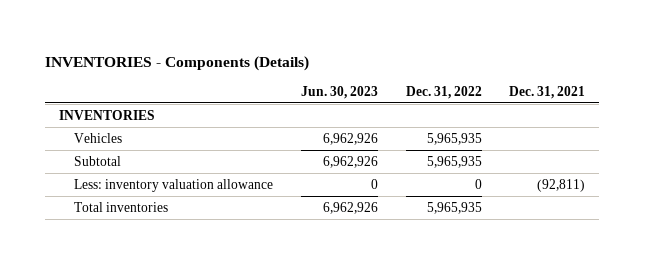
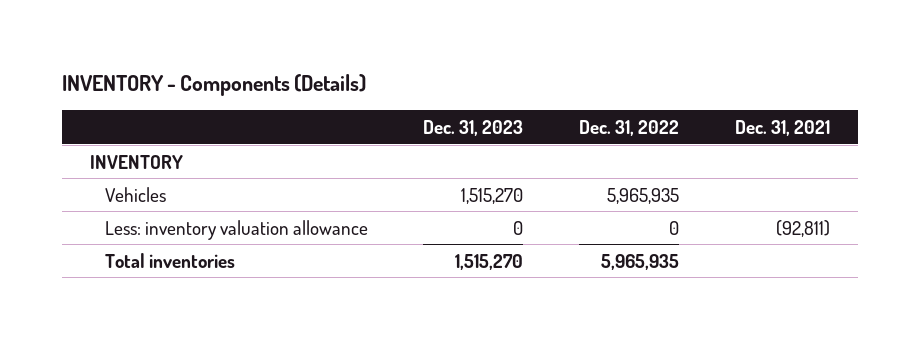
[45,55,310,71] INVENTORIES - Components (Details) -> [61,74,366,97] INVENTORY - Components (Details)
[300,86,378,100] Jun. 30, 2023 -> none
none -> [423,119,524,136] Dec. 31, 2023
[59,109,156,120] INVENTORIES -> [89,154,183,169] INVENTORY
[74,155,122,166] Subtotal -> none

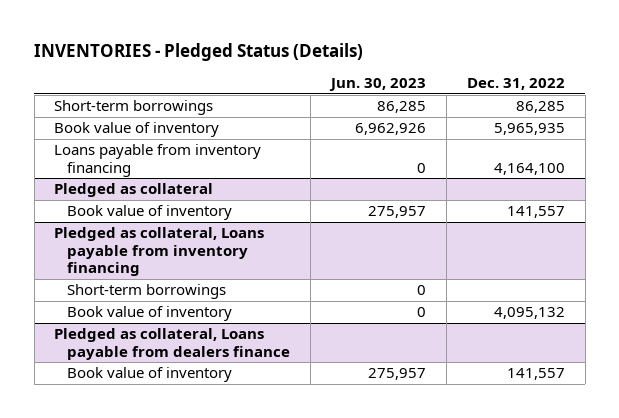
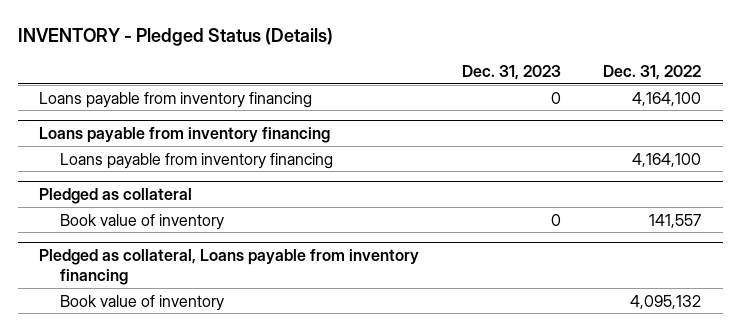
[34,43,364,62] INVENTORIES - Pledged Status (Details) -> [17,28,333,47] INVENTORY - Pledged Status (Details)
[328,78,426,92] Jun. 30, 2023 -> none
none -> [461,64,561,80] Dec. 31, 2023
[54,100,214,116] Short-term borrowings -> none
[54,122,220,138] Book value of inventory -> none
none -> [39,126,331,143] Loans payable from inventory financing
none -> [59,152,333,169] Loans payable from inventory financing
[66,284,226,300] Short-term borrowings -> none
[54,328,290,360] Pledged as collateral, Loans payable from dealers finance -> none
[66,367,232,383] Book value of inventory -> none

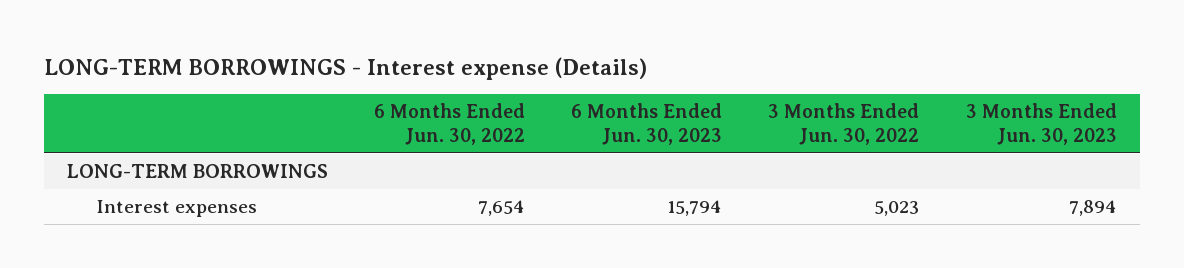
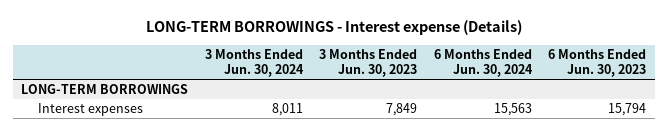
[374,103,526,146] 6 Months Ended Jun. 30, 2022 -> none
[768,103,920,146] 3 Months Ended Jun. 30, 2022 -> none
none -> [204,48,304,78] 3 Months Ended Jun. 30, 2024
none -> [433,48,533,78] 6 Months Ended Jun. 30, 2024
[1068,200,1117,217] 7,894 -> [386,103,418,117] 7,849

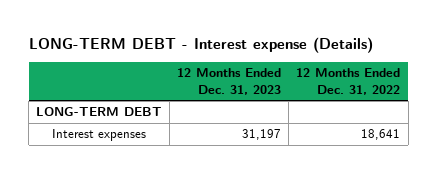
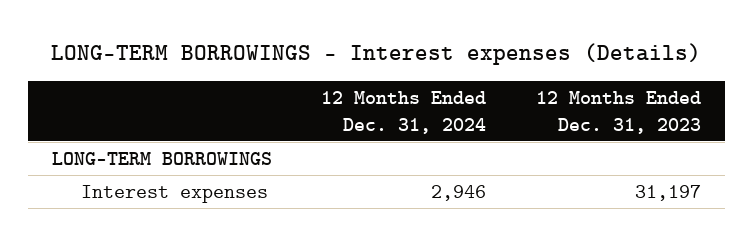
[28,36,373,53] LONG-TERM DEBT - Interest expense (Details) -> [51,43,702,66] LONG-TERM BORROWINGS - Interest expenses (Details)
[296,68,401,95] 12 Months Ended Dec. 31, 2022 -> none
none -> [321,91,487,134] 12 Months Ended Dec. 31, 2024
[36,107,163,117] LONG-TERM DEBT -> [52,151,273,165] LONG-TERM BORROWINGS

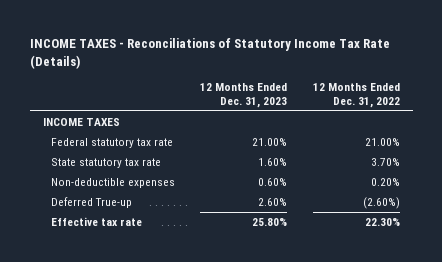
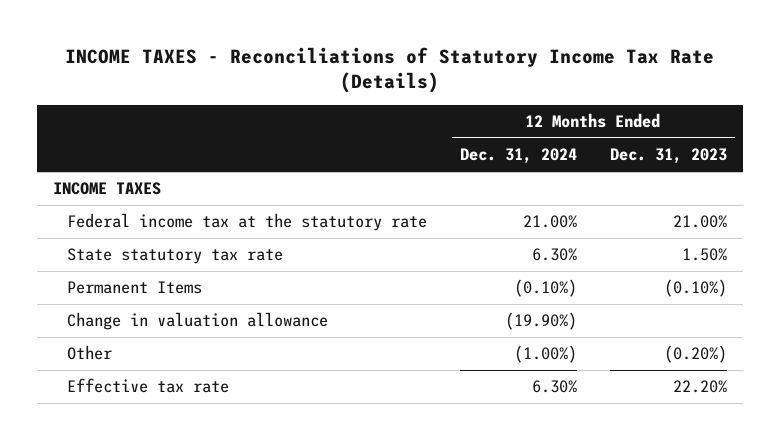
[312,82,400,109] 12 Months Ended Dec. 31, 2022 -> none
none -> [459,148,577,165] Dec. 31, 2024
[50,177,175,188] Non-deductible expenses -> none
[50,196,132,208] Deferred True-up -> none
[50,137,173,148] Federal statutory tax rate -> [67,213,428,232] Federal income tax at the statutory rate
[258,157,288,166] 1.60% -> [681,248,727,262] 1.50%
none -> [67,281,203,295] Permanent Items
none -> [67,312,329,331] Change in valuation allowance
none -> [67,345,113,361] Other
[252,217,288,226] 25.80% -> [672,380,727,394] 22.20%

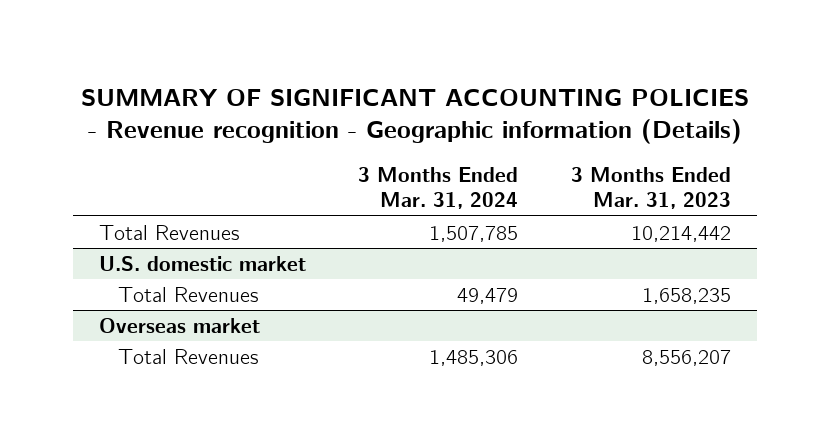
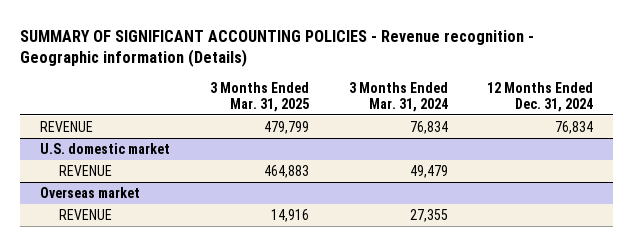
[570,167,731,210] 3 Months Ended Mar. 31, 2023 -> none
none -> [209,81,309,112] 3 Months Ended Mar. 31, 2025
none -> [487,81,594,112] 12 Months Ended Dec. 31, 2024
[99,224,240,240] Total Revenues -> none
none -> [40,120,94,132] REVENUE
[118,286,259,302] Total Revenues -> [58,164,112,176] REVENUE
[118,348,259,364] Total Revenues -> none
none -> [58,208,112,220] REVENUE

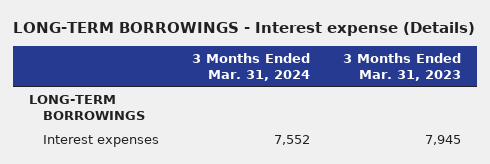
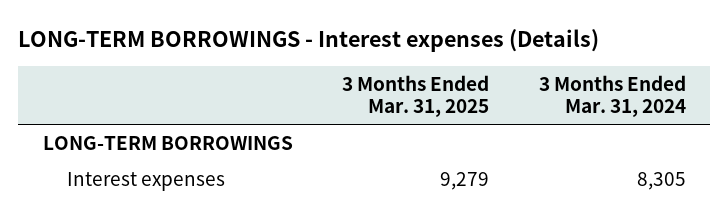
[12,21,475,36] LONG-TERM BORROWINGS - Interest expense (Details) -> [18,29,600,53] LONG-TERM BORROWINGS - Interest expenses (Details)
[343,52,462,81] 3 Months Ended Mar. 31, 2023 -> none
none -> [342,74,490,118] 3 Months Ended Mar. 31, 2025
[274,134,311,145] 7,552 -> [636,171,686,190] 8,305

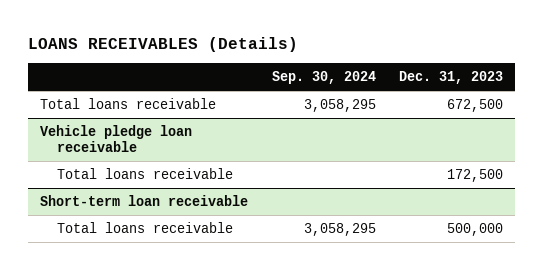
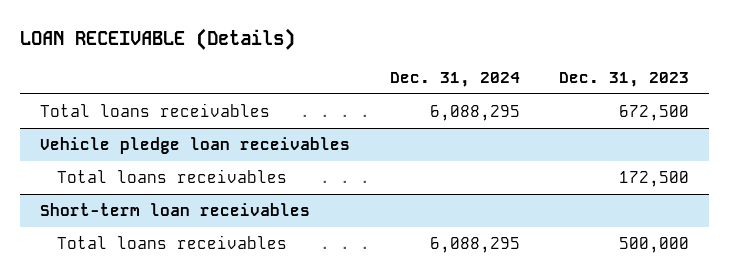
[28,37,299,53] LOANS RECEIVABLES (Details) -> [20,28,296,51] LOAN RECEIVABLE (Details)
[271,71,376,85] Sep. 30, 2024 -> none
none -> [389,72,520,88] Dec. 31, 2024
[39,98,216,110] Total loans receivable -> [40,102,271,117] Total loans receivables
[39,125,192,153] Vehicle pledge loan receivable -> [40,136,351,154] Vehicle pledge loan receivables
[57,168,234,180] Total loans receivable -> [56,168,287,183] Total loans receivables
[39,195,248,207] Short-term loan receivable -> [40,202,311,216] Short-term loan receivables
[57,222,234,234] Total loans receivable -> [56,234,287,249] Total loans receivables

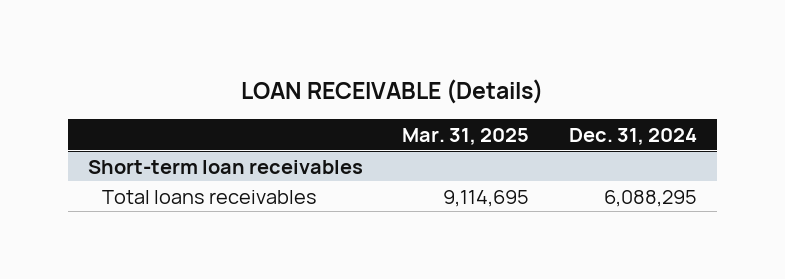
[559,72,690,88] Dec. 31, 2023 -> none
none -> [402,127,530,145] Mar. 31, 2025
[40,102,271,117] Total loans receivables -> none
[40,136,351,154] Vehicle pledge loan receivables -> none
[56,168,287,183] Total loans receivables -> none

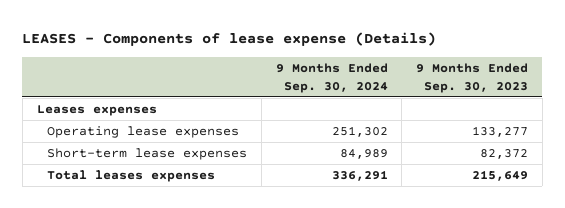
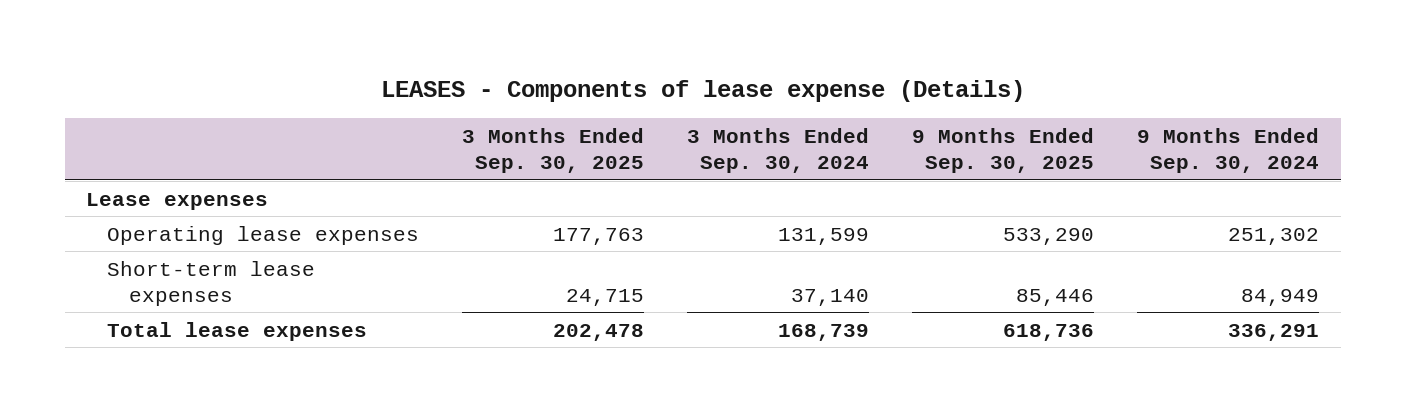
[416,63,529,93] 9 Months Ended Sep. 30, 2023 -> none
none -> [462,127,645,173] 3 Months Ended Sep. 30, 2025
none -> [687,127,870,173] 3 Months Ended Sep. 30, 2024
none -> [912,127,1095,173] 9 Months Ended Sep. 30, 2025
[36,105,157,117] Leases expenses -> [86,192,269,210] Lease expenses
[339,149,388,160] 84,989 -> [1241,288,1320,306] 84,949
[47,170,216,183] Total leases expenses -> [107,321,368,341] Total lease expenses

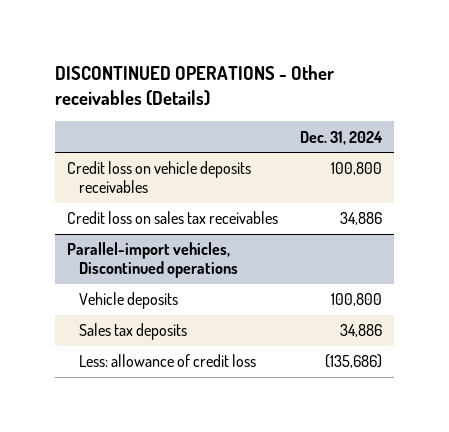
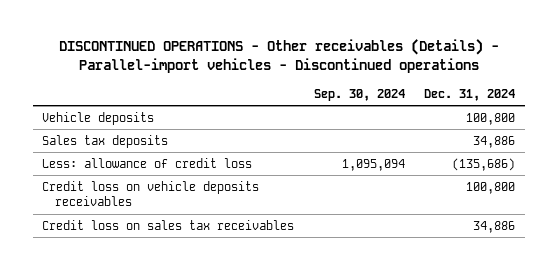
[55,65,335,107] DISCONTINUED OPERATIONS - Other receivables (Details) -> [58,39,499,73] DISCONTINUED OPERATIONS - Other receivables (Details) - Parallel-import vehicles - Discontinued operations
none -> [313,88,405,101] Sep. 30, 2024
[66,242,238,279] Parallel-import vehicles, Discontinued operations -> none
[66,161,251,194] Credit loss on vehicle deposits receivables -> [42,180,260,207] Credit loss on vehicle deposits receivables
[66,211,278,225] Credit loss on sales tax receivables -> [42,219,295,230] Credit loss on sales tax receivables

